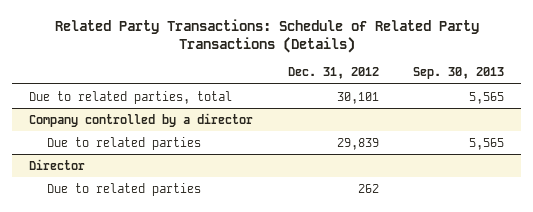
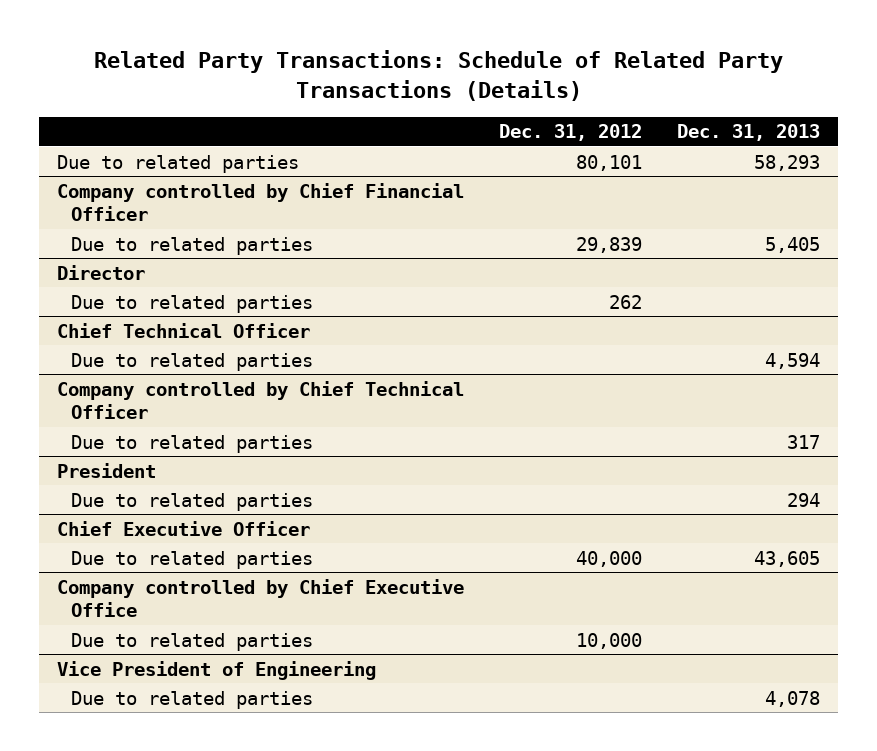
[412,67,504,80] Sep. 30, 2013 -> none
none -> [677,124,821,142] Dec. 31, 2013
[29,90,233,104] Due to related parties, total -> [56,154,299,173] Due to related parties
[336,91,379,104] 30,101 -> [576,154,643,171] 80,101
[29,112,254,127] Company controlled by a director -> [56,182,464,222] Company controlled by Chief Financial Officer
none -> [56,322,310,338] Chief Technical Officer
none -> [71,352,314,371] Due to related parties
none -> [56,380,464,420] Company controlled by Chief Technical Officer
none -> [71,434,314,453] Due to related parties
none -> [56,462,156,478] President
none -> [71,492,314,511] Due to related parties
none -> [56,520,310,536] Chief Executive Officer
none -> [71,550,314,569] Due to related parties
none -> [56,578,464,618] Company controlled by Chief Executive Office
none -> [71,632,314,651] Due to related parties
none -> [56,660,376,680] Vice President of Engineering
none -> [71,690,314,709] Due to related parties

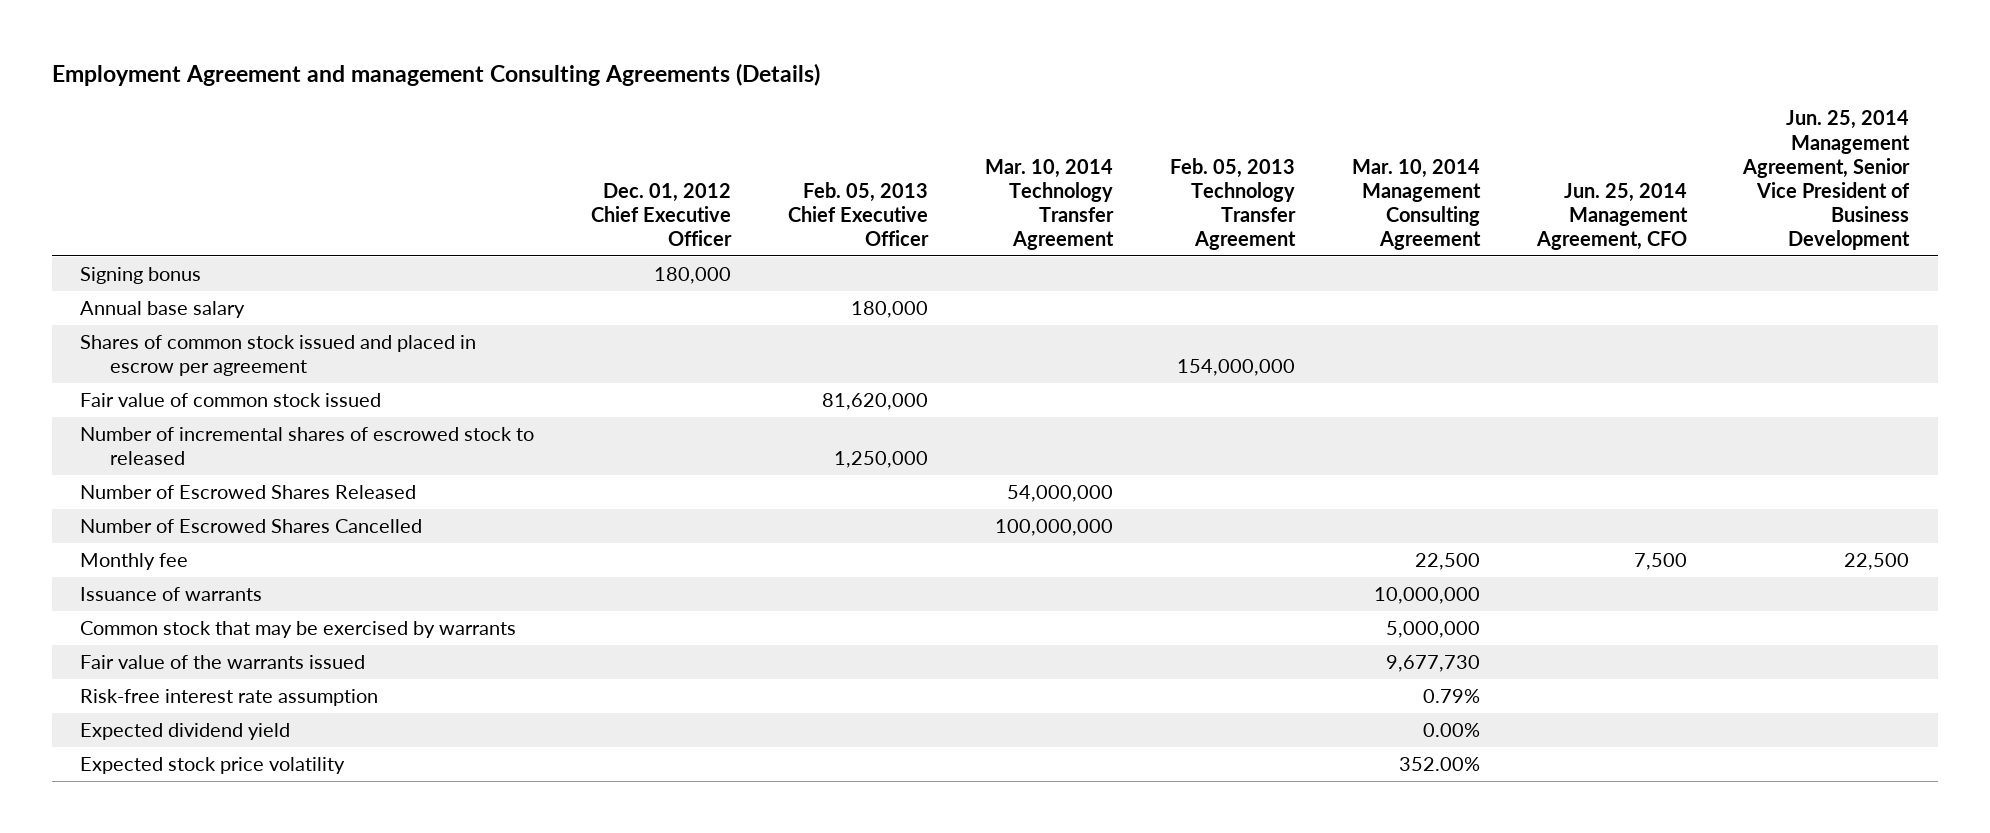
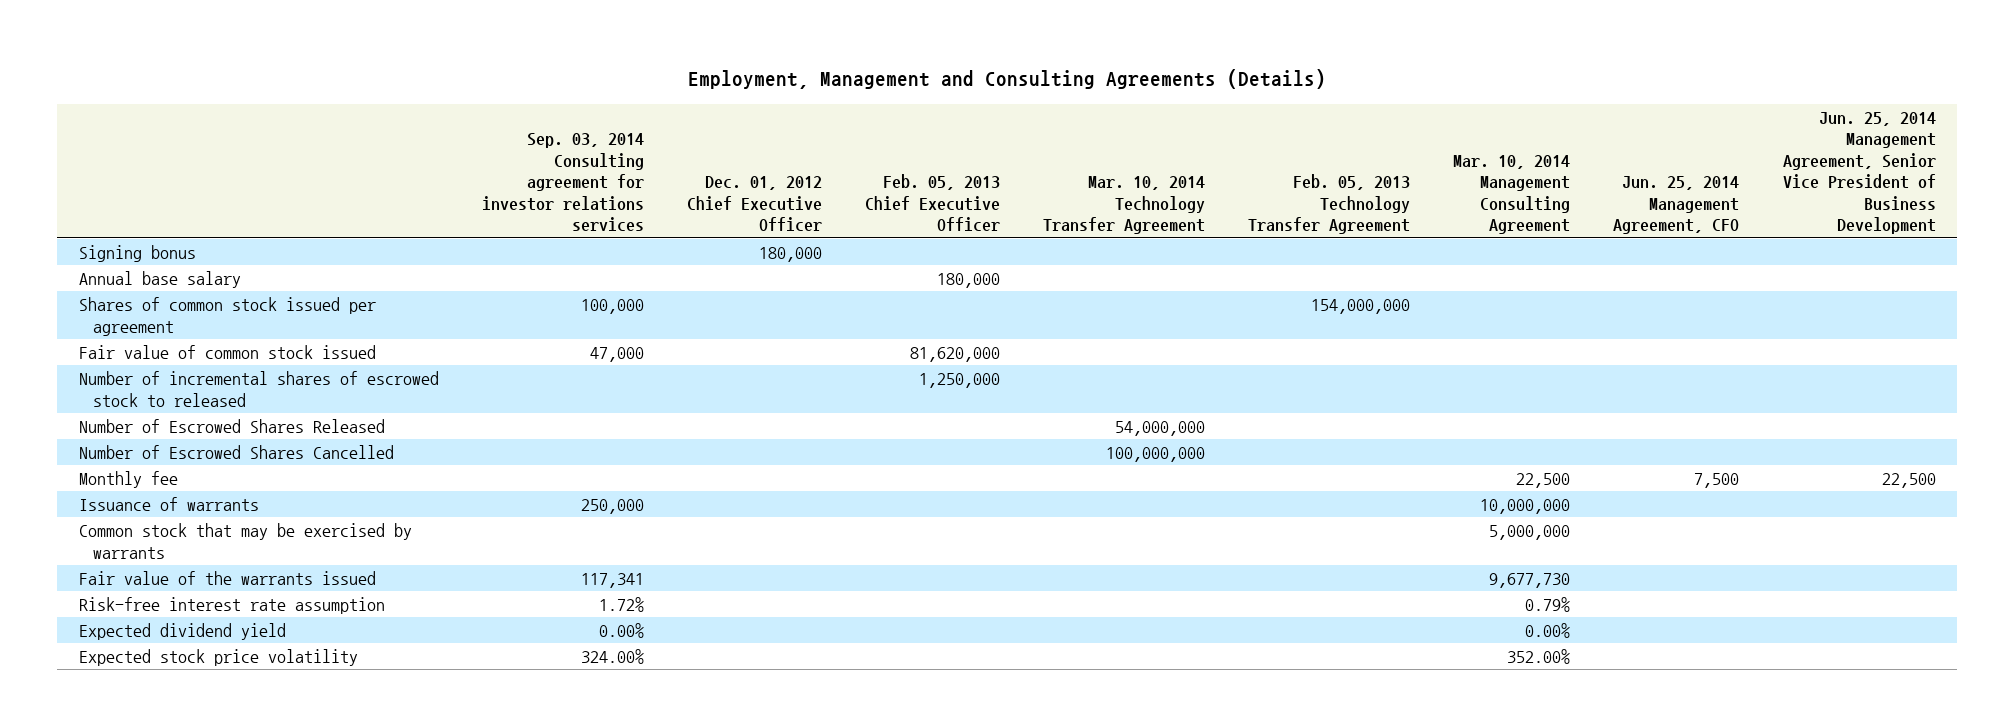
[51,63,820,87] Employment Agreement and management Consulting Agreements (Details) -> [688,69,1327,90] Employment, Management and Consulting Agreements (Details)
none -> [481,133,644,233] Sep. 03, 2014 Consulting agreement for investor relations services
[80,334,477,377] Shares of common stock issued and placed in escrow per agreement -> [78,297,376,336] Shares of common stock issued per agreement

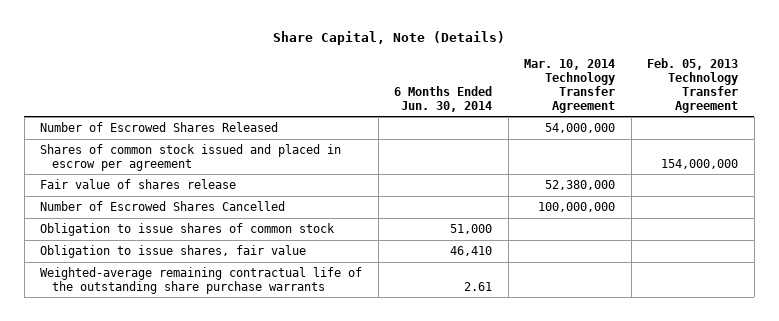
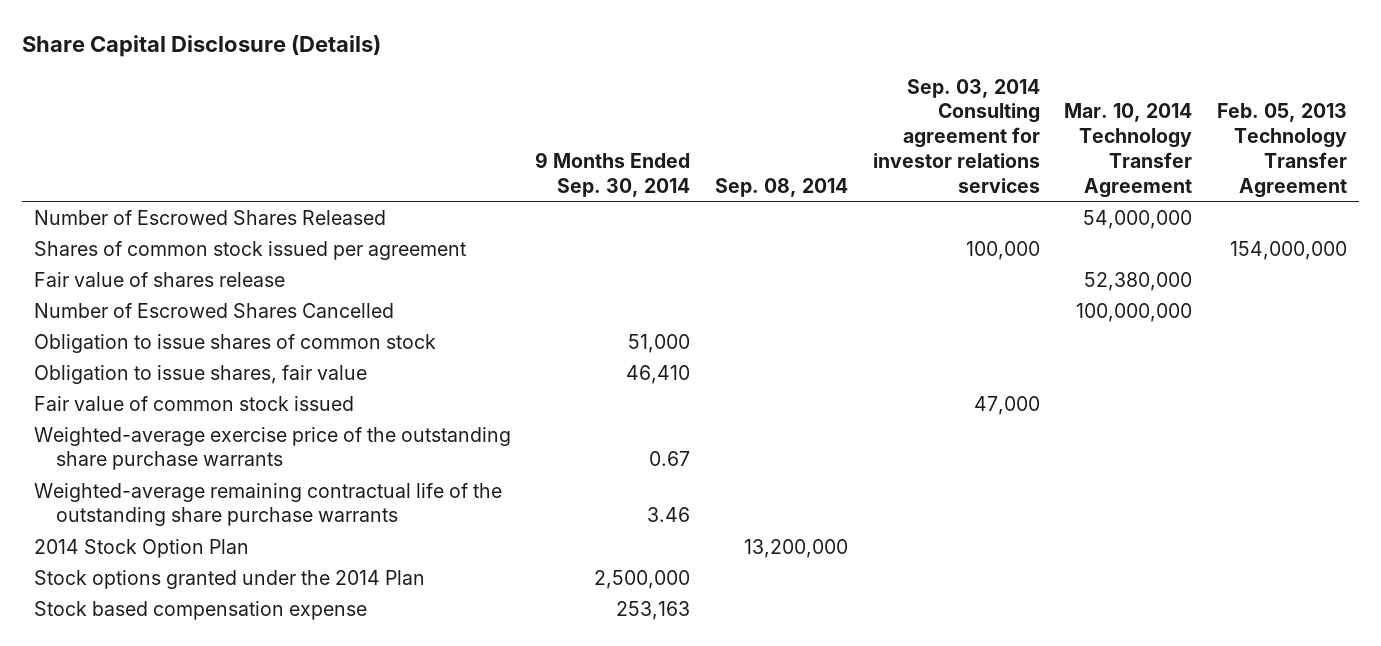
[273,31,506,46] Share Capital, Note (Details) -> [21,34,381,57] Share Capital Disclosure (Details)
[394,85,493,112] 6 Months Ended Jun. 30, 2014 -> none
none -> [535,151,691,197] 9 Months Ended Sep. 30, 2014
none -> [714,177,848,197] Sep. 08, 2014
none -> [872,78,1040,193] Sep. 03, 2014 Consulting agreement for investor relations services
[40,143,342,171] Shares of common stock issued and placed in escrow per agreement -> [33,240,466,260] Shares of common stock issued per agreement
none -> [33,395,354,411] Fair value of common stock issued
none -> [33,426,511,471] Weighted-average exercise price of the outstanding share purchase warrants
none -> [33,538,249,558] 2014 Stock Option Plan
none -> [33,569,425,589] Stock options granted under the 2014 Plan
none -> [33,600,367,620] Stock based compensation expense

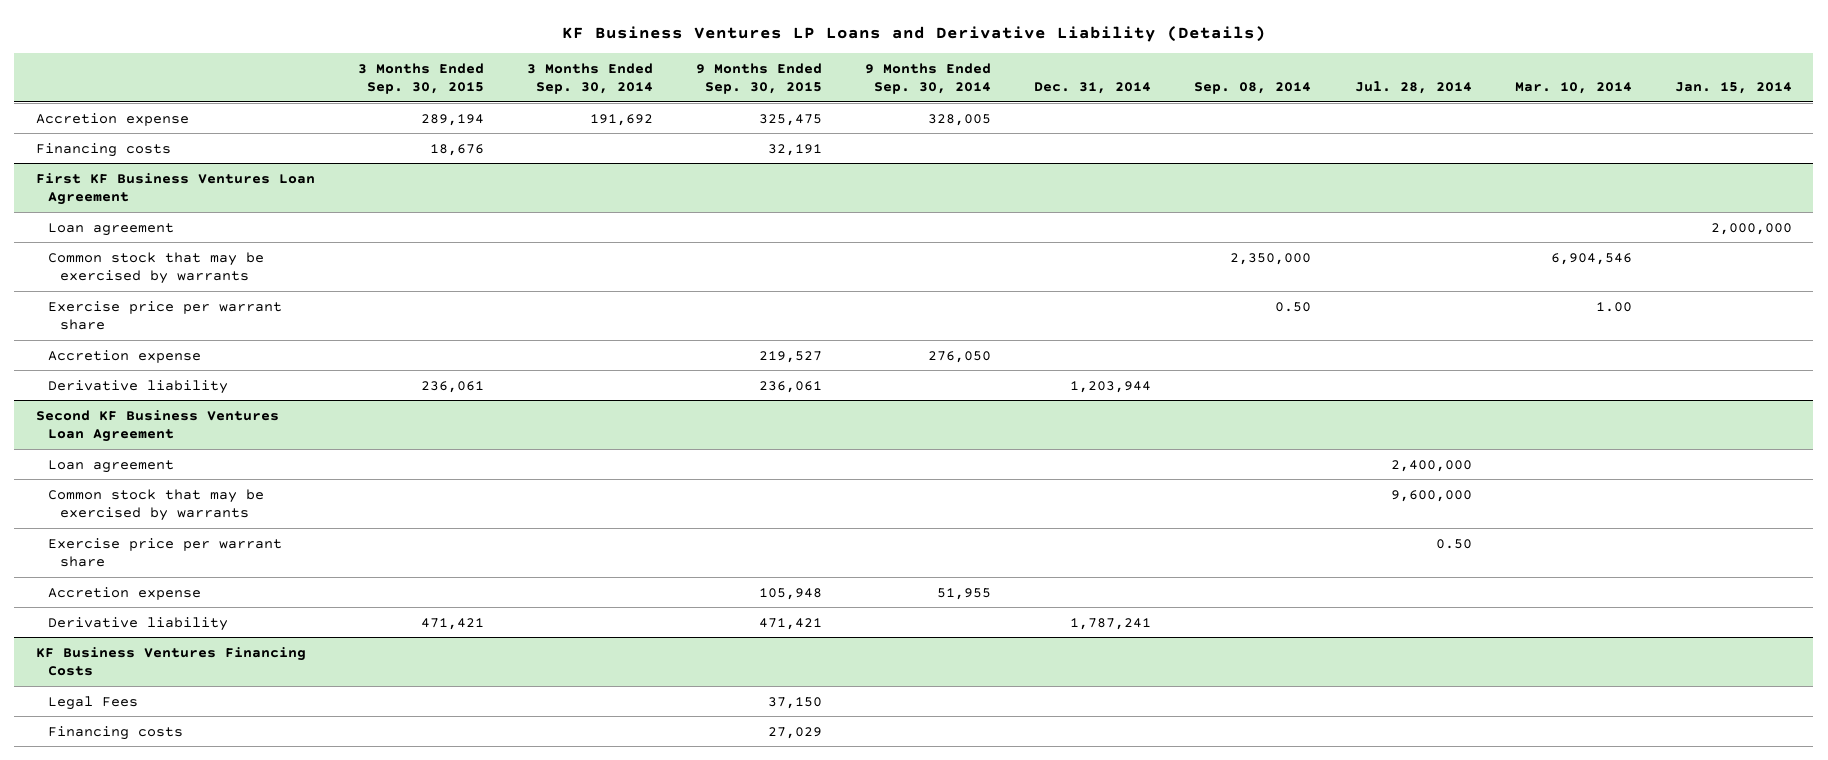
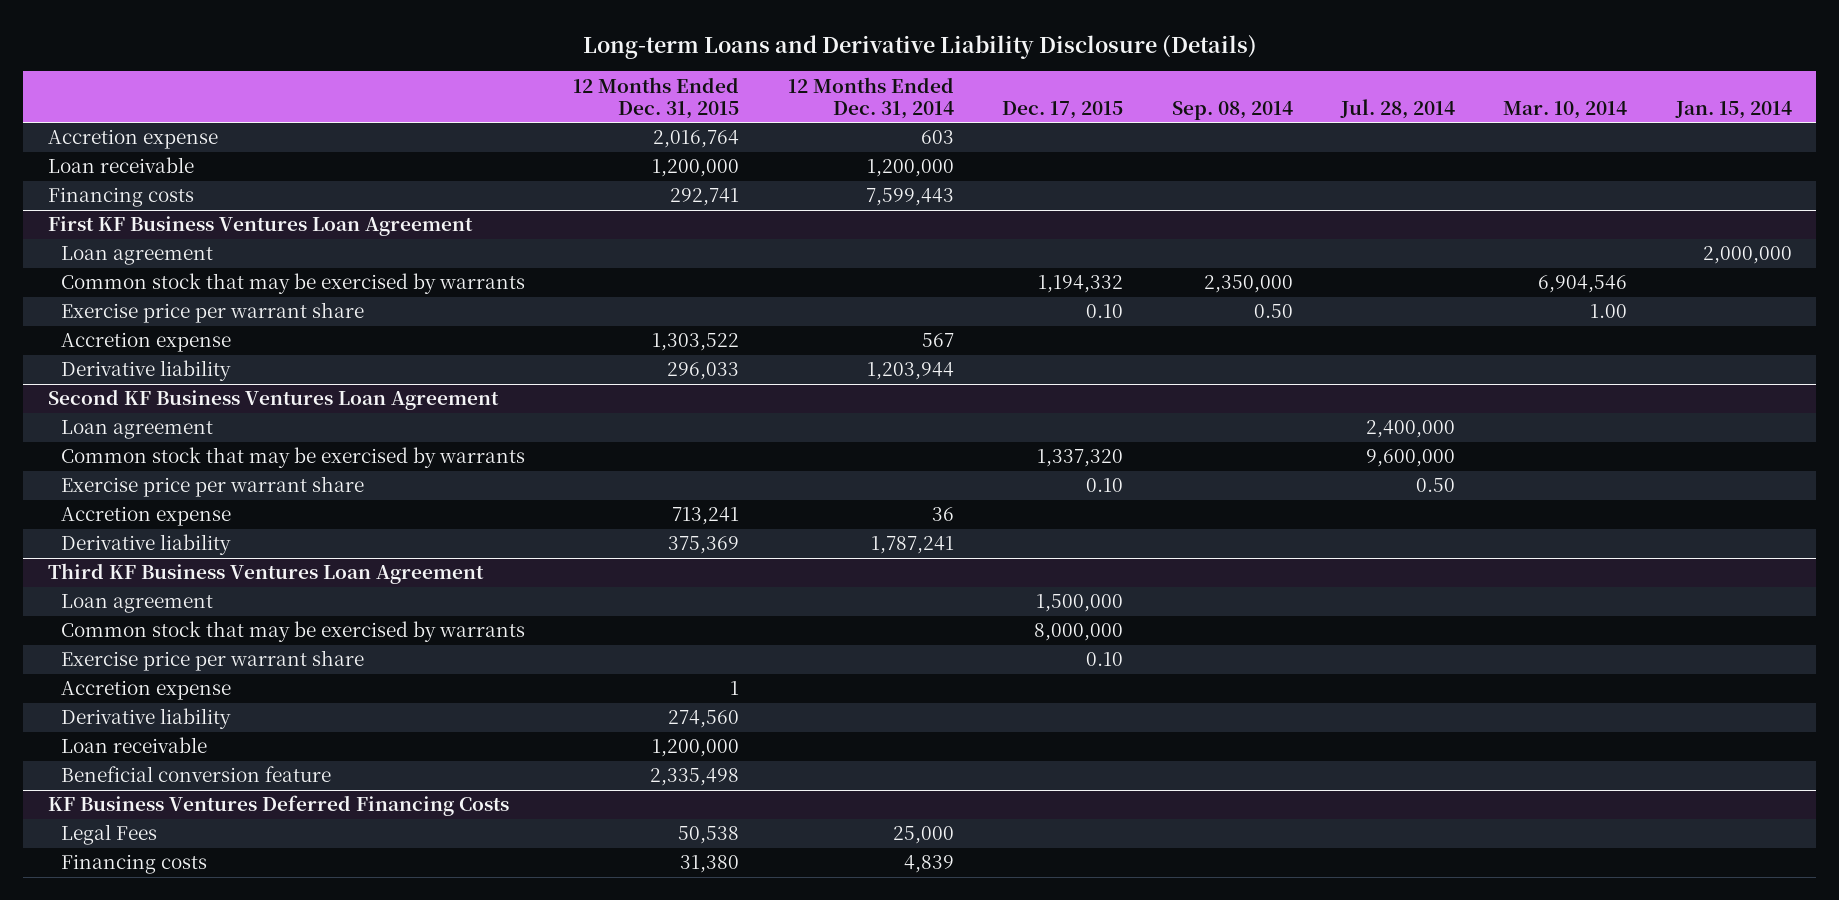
[561,25,1266,42] KF Business Ventures LP Loans and Derivative Liability (Details) -> [582,34,1257,59] Long-term Loans and Derivative Liability Disclosure (Details)
[357,62,484,95] 3 Months Ended Sep. 30, 2015 -> none
[526,62,653,95] 3 Months Ended Sep. 30, 2014 -> none
[696,62,823,95] 9 Months Ended Sep. 30, 2015 -> none
[865,62,992,95] 9 Months Ended Sep. 30, 2014 -> none
[1034,82,1152,95] Dec. 31, 2014 -> none
none -> [573,76,740,119] 12 Months Ended Dec. 31, 2015
none -> [787,76,954,119] 12 Months Ended Dec. 31, 2014
none -> [1002,100,1124,119] Dec. 17, 2015
none -> [47,157,194,174] Loan receivable
none -> [47,563,484,585] Third KF Business Ventures Loan Agreement
none -> [60,594,213,614] Loan agreement
none -> [60,621,525,643] Common stock that may be exercised by warrants
none -> [60,650,364,672] Exercise price per warrant share
none -> [60,680,231,701] Accretion expense
none -> [60,708,231,730] Derivative liability
none -> [60,737,207,754] Loan receivable
none -> [60,766,331,783] Beneficial conversion feature
[35,646,306,677] KF Business Ventures Financing Costs -> [47,795,509,817] KF Business Ventures Deferred Financing Costs

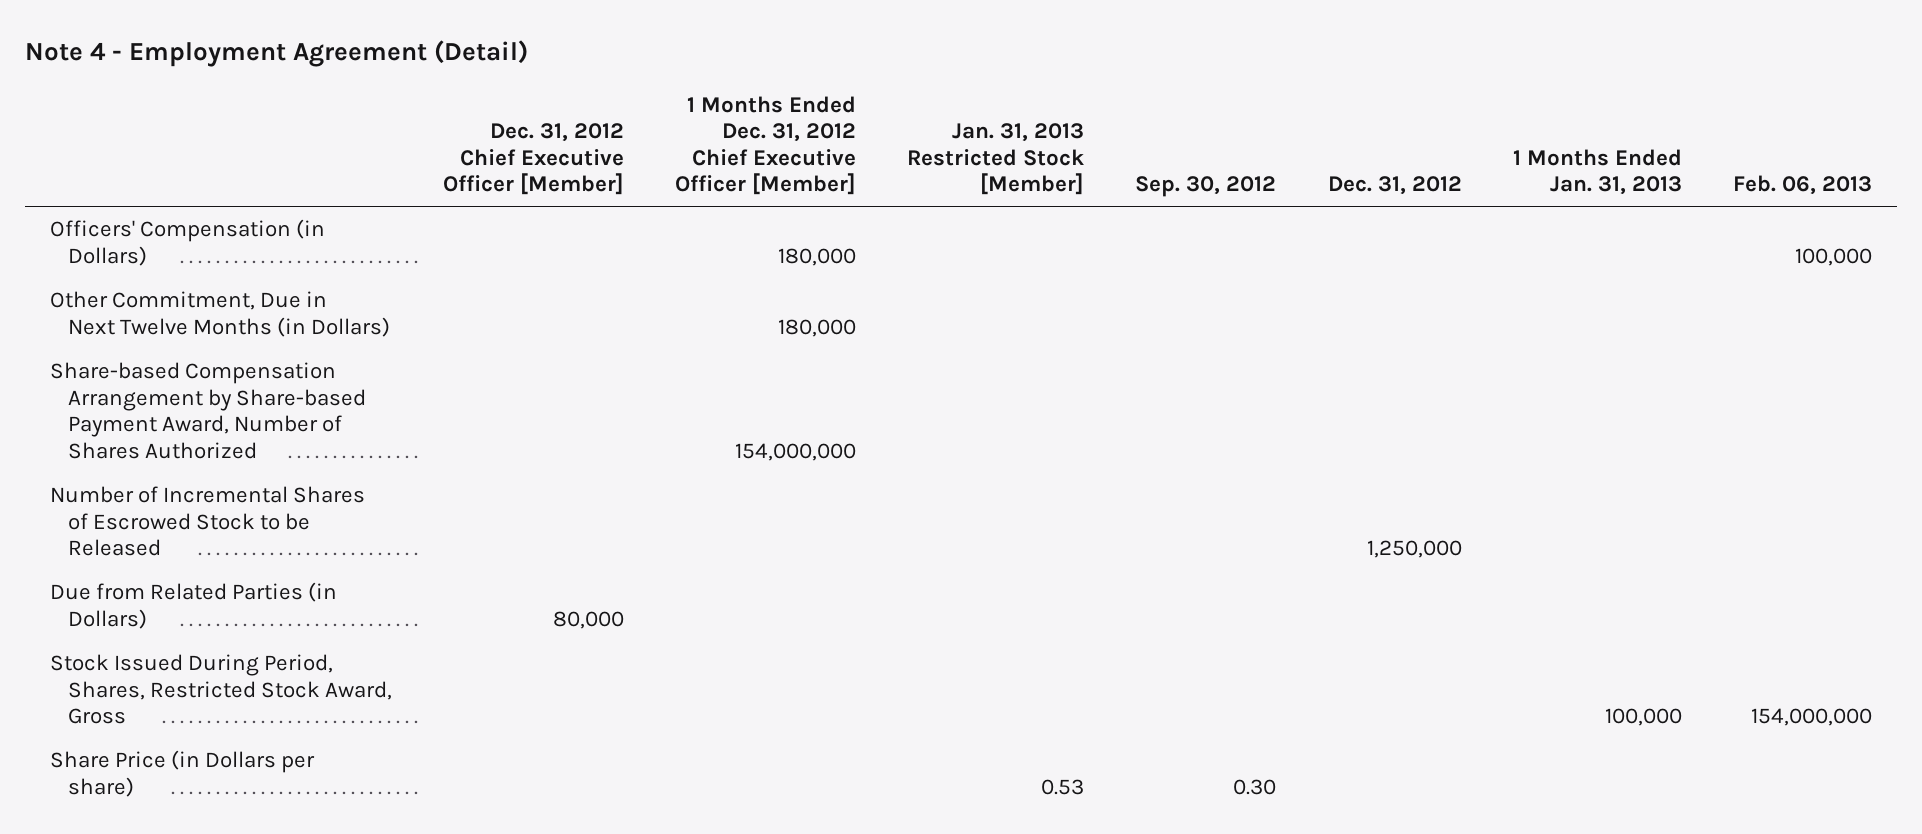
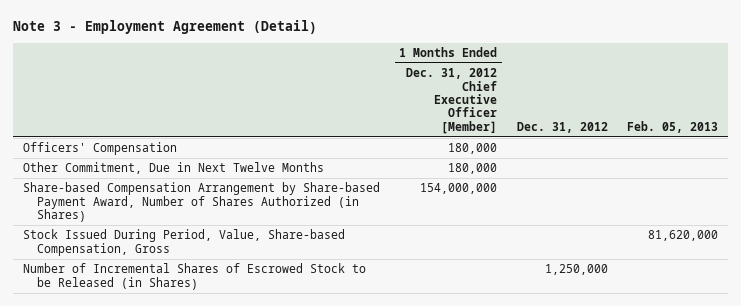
[24,39,528,67] Note 4 - Employment Agreement (Detail) -> [13,20,318,35] Note 3 - Employment Agreement (Detail)
[443,123,625,196] Dec. 31, 2012 Chief Executive Officer [Member] -> none
[907,123,1085,196] Jan. 31, 2013 Restricted Stock [Member] -> none
[1135,176,1277,198] Sep. 30, 2012 -> none
[1512,148,1682,196] 1 Months Ended Jan. 31, 2013 -> none
[1732,175,1872,196] Feb. 06, 2013 -> none
none -> [627,120,719,133] Feb. 05, 2013
[50,582,338,629] Due from Related Parties (in Dollars) -> none
[50,654,393,725] Stock Issued During Period, Shares, Restricted Stock Award, Gross -> none
[50,750,316,797] Share Price (in Dollars per share) -> none
[50,219,326,266] Officers' Compensation (in Dollars) -> [23,142,178,156] Officers' Compensation
[50,291,391,337] Other Commitment, Due in Next Twelve Months (in Dollars) -> [23,162,325,175] Other Commitment, Due in Next Twelve Months
[50,362,367,459] Share-based Compensation Arrangement by Share-based Payment Award, Number of Shares Authorized -> [23,182,381,223] Share-based Compensation Arrangement by Share-based Payment Award, Number of Shares Authorized (in Shares)
none -> [23,229,346,256] Stock Issued During Period, Value, Share-based Compensation, Gross
[50,486,366,557] Number of Incremental Shares of Escrowed Stock to be Released -> [23,263,367,290] Number of Incremental Shares of Escrowed Stock to be Released (in Shares)

